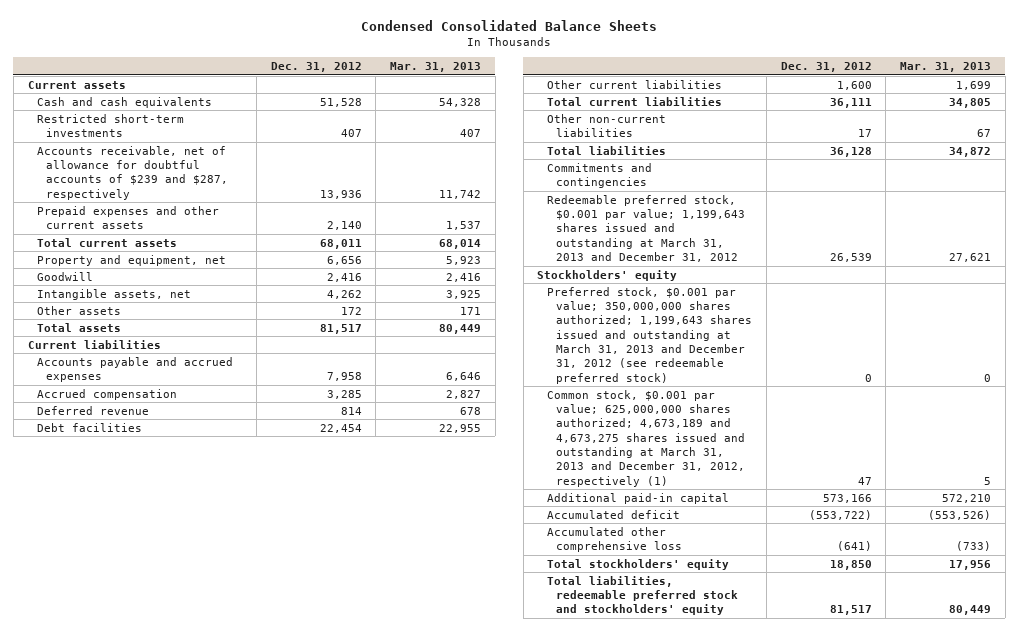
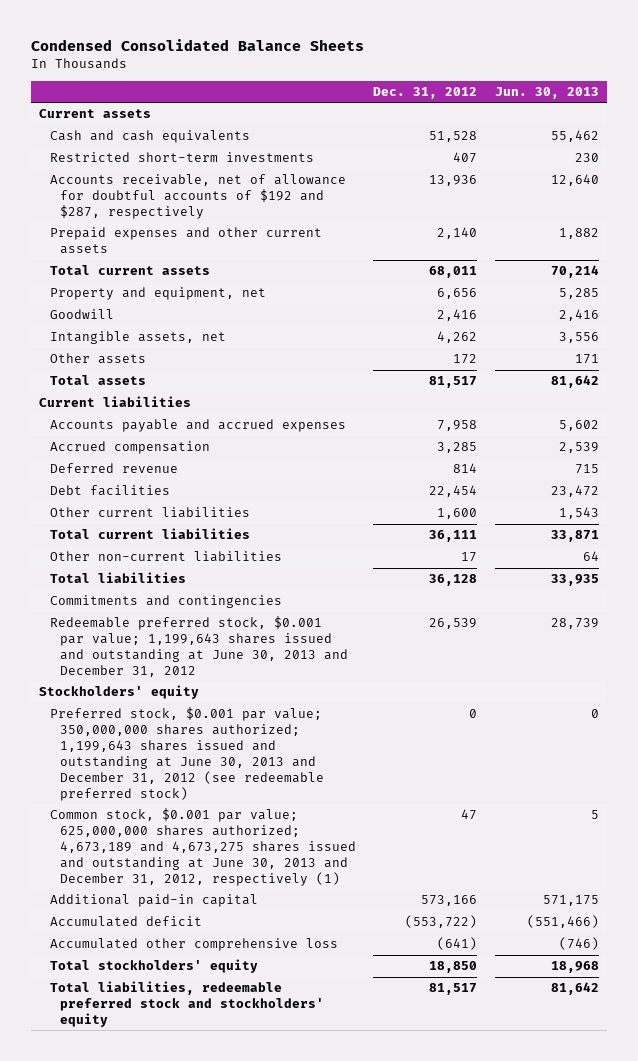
[390,61,482,72] Mar. 31, 2013 -> none
none -> [494,86,599,99] Jun. 30, 2013
[36,145,229,200] Accounts receivable, net of allowance for doubtful accounts of $239 and $287, respectively -> [49,174,346,220] Accounts receivable, net of allowance for doubtful accounts of $192 and $287, respectively
[546,194,746,263] Redeemable preferred stock, $0.001 par value; 1,199,643 shares issued and outstanding at March 31, 2013 and December 31, 2012 -> [49,616,349,678] Redeemable preferred stock, $0.001 par value; 1,199,643 shares issued and outstanding at June 30, 2013 and December 31, 2012
[546,286,753,384] Preferred stock, $0.001 par value; 350,000,000 shares authorized; 1,199,643 shares issued and outstanding at March 31, 2013 and December 31, 2012 (see redeemable preferred stock) -> [49,707,325,802] Preferred stock, $0.001 par value; 350,000,000 shares authorized; 1,199,643 shares issued and outstanding at June 30, 2013 and December 31, 2012 (see redeemable preferred stock)
[546,389,746,487] Common stock, $0.001 par value; 625,000,000 shares authorized; 4,673,189 and 4,673,275 shares issued and outstanding at March 31, 2013 and December 31, 2012, respectively (1) -> [49,808,357,887] Common stock, $0.001 par value; 625,000,000 shares authorized; 4,673,189 and 4,673,275 shares issued and outstanding at June 30, 2013 and December 31, 2012, respectively (1)

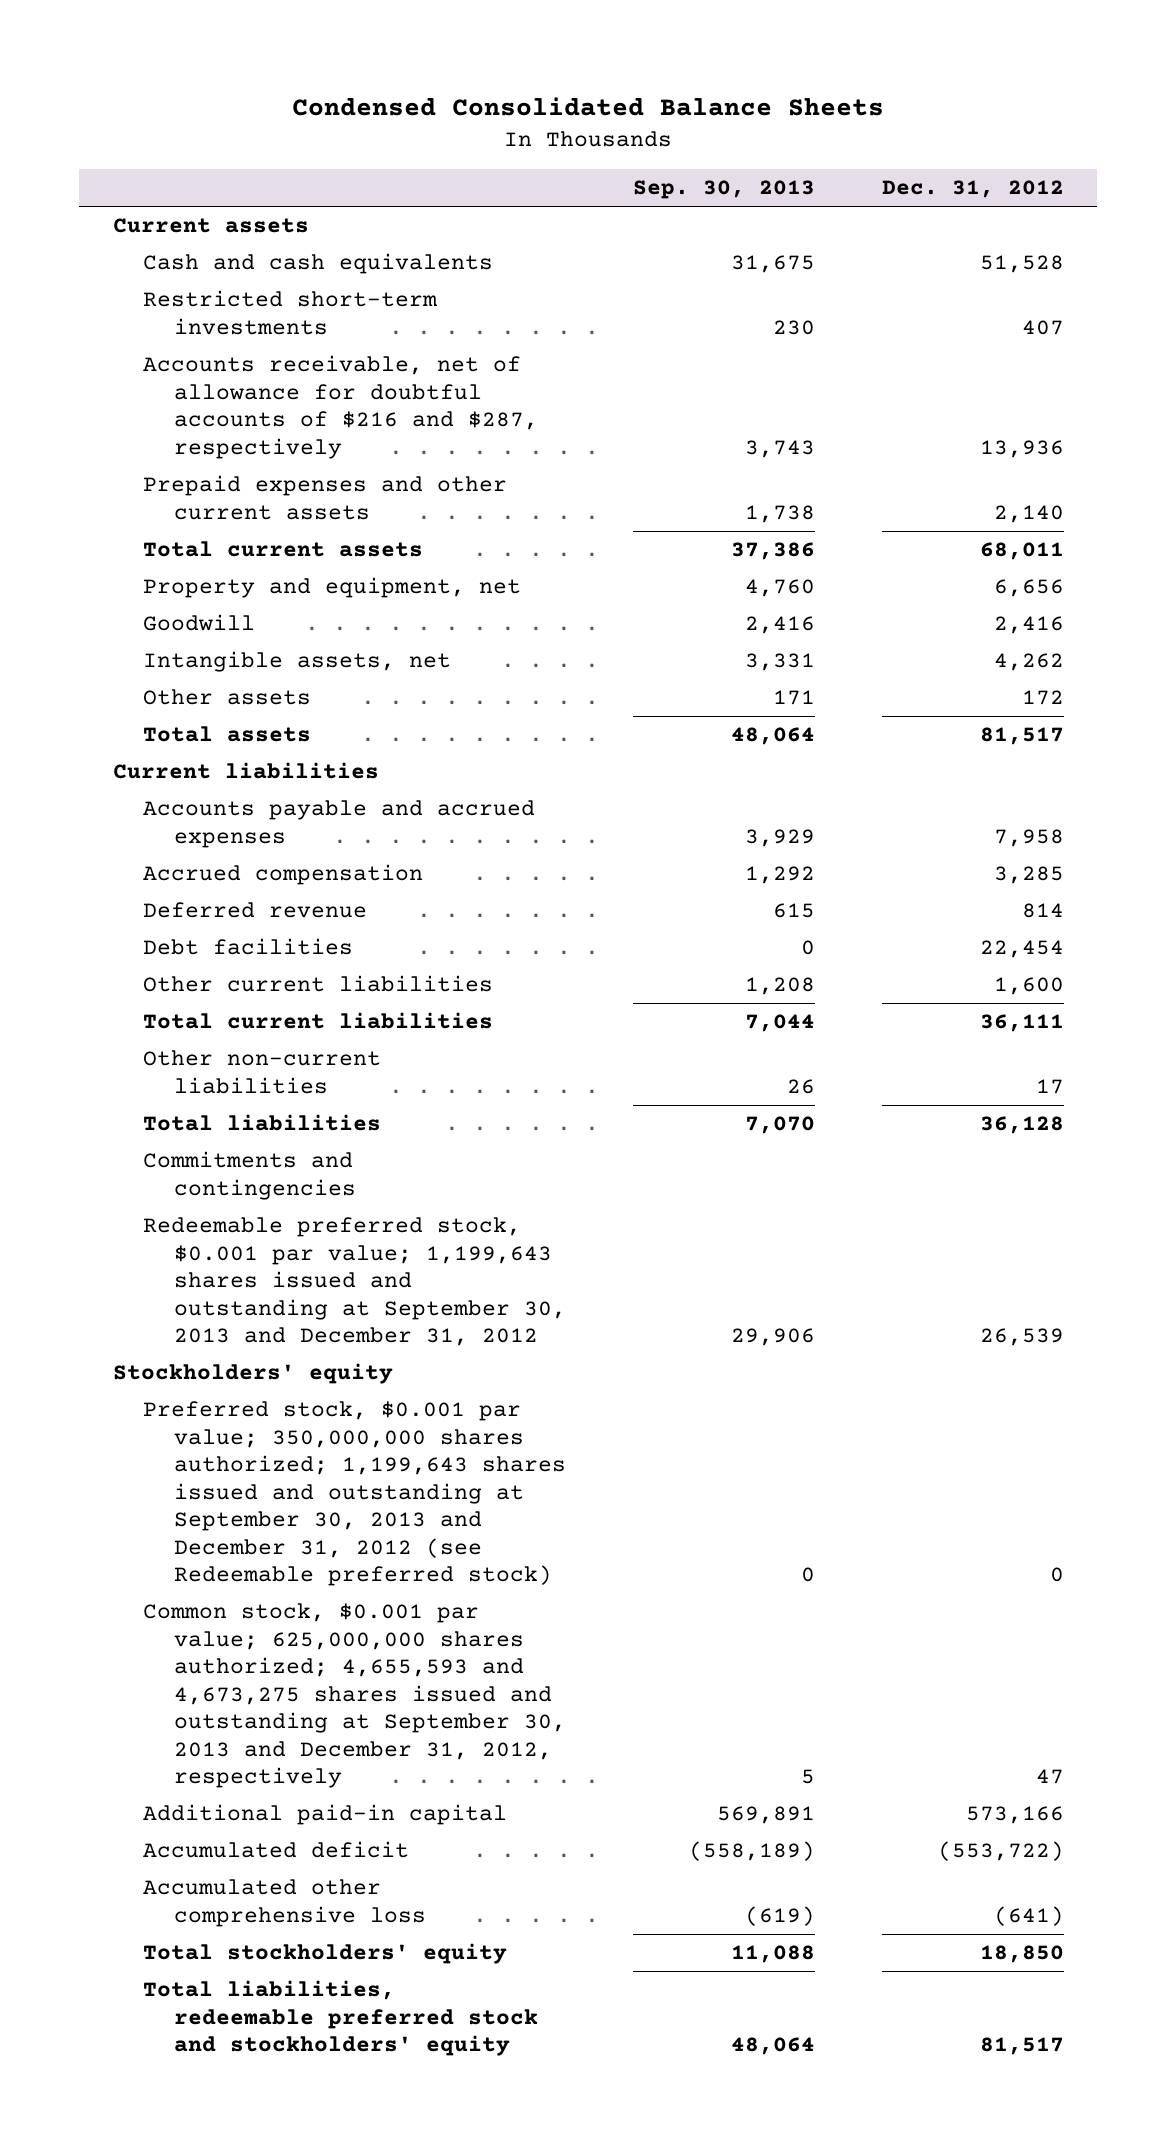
[494,86,599,99] Jun. 30, 2013 -> none
none -> [632,180,815,200] Sep. 30, 2013
[49,174,346,220] Accounts receivable, net of allowance for doubtful accounts of $192 and $287, respectively -> [143,355,538,459] Accounts receivable, net of allowance for doubtful accounts of $216 and $287, respectively
[49,616,349,678] Redeemable preferred stock, $0.001 par value; 1,199,643 shares issued and outstanding at June 30, 2013 and December 31, 2012 -> [143,1217,566,1347] Redeemable preferred stock, $0.001 par value; 1,199,643 shares issued and outstanding at September 30, 2013 and December 31, 2012
[49,707,325,802] Preferred stock, $0.001 par value; 350,000,000 shares authorized; 1,199,643 shares issued and outstanding at June 30, 2013 and December 31, 2012 (see redeemable preferred stock) -> [143,1401,566,1587] Preferred stock, $0.001 par value; 350,000,000 shares authorized; 1,199,643 shares issued and outstanding at September 30, 2013 and December 31, 2012 (see Redeemable preferred stock)
[49,808,357,887] Common stock, $0.001 par value; 625,000,000 shares authorized; 4,673,189 and 4,673,275 shares issued and outstanding at June 30, 2013 and December 31, 2012, respectively (1) -> [143,1603,566,1789] Common stock, $0.001 par value; 625,000,000 shares authorized; 4,655,593 and 4,673,275 shares issued and outstanding at September 30, 2013 and December 31, 2012, respectively

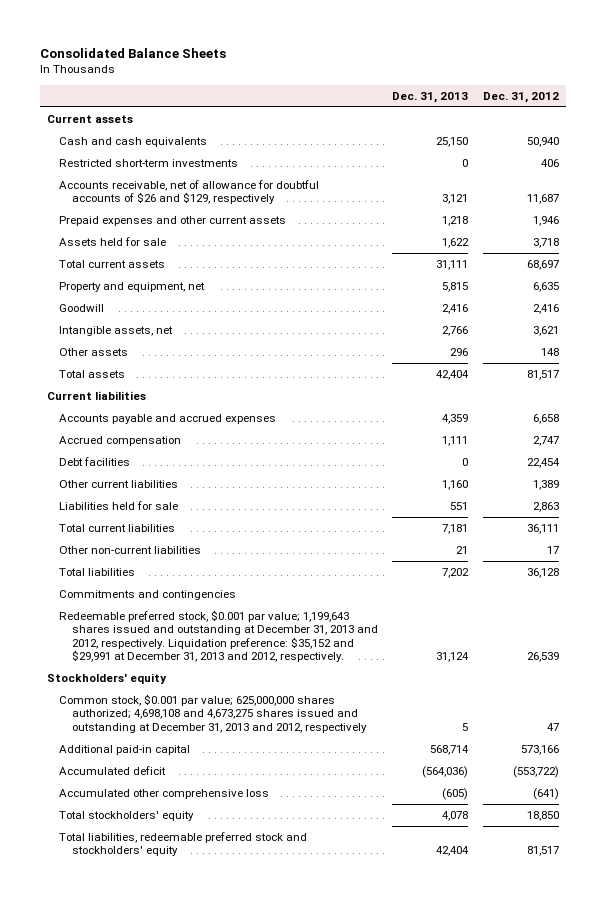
[292,96,885,116] Condensed Consolidated Balance Sheets -> [40,47,227,58] Consolidated Balance Sheets
[632,180,815,200] Sep. 30, 2013 -> none
none -> [392,92,469,104] Dec. 31, 2013
[979,255,1064,274] 51,528 -> [526,137,559,148] 50,940
[1021,319,1064,335] 407 -> [540,159,559,168] 406
[143,355,538,459] Accounts receivable, net of allowance for doubtful accounts of $216 and $287, respectively -> [59,180,320,205] Accounts receivable, net of allowance for doubtful accounts of $26 and $129, respectively
[979,439,1064,458] 13,936 -> [526,194,559,205] 11,687
[993,504,1064,523] 2,140 -> [532,216,559,227] 1,946
none -> [59,237,167,247] Assets held for sale
[979,542,1064,561] 68,011 -> [526,260,559,271] 68,697
[993,579,1064,598] 6,656 -> [532,282,559,293] 6,635
[993,653,1064,672] 4,262 -> [532,326,559,337] 3,621
[1021,690,1064,706] 172 -> [540,348,559,357] 148
[143,902,368,919] Deferred revenue -> none
[993,828,1064,847] 7,958 -> [532,414,559,425] 6,658
[993,866,1064,885] 3,285 -> [532,436,559,447] 2,747
[993,977,1064,996] 1,600 -> [532,480,559,491] 1,389
none -> [59,501,179,511] Liabilities held for sale
[143,1217,566,1347] Redeemable preferred stock, $0.001 par value; 1,199,643 shares issued and outstanding at September 30, 2013 and December 31, 2012 -> [59,610,378,662] Redeemable preferred stock, $0.001 par value; 1,199,643 shares issued and outstanding at December 31, 2013 and 2012, respectively. Liquidation preference: $35,152 and $29,991 at December 31, 2013 and 2012, respectively.
[143,1401,566,1587] Preferred stock, $0.001 par value; 350,000,000 shares authorized; 1,199,643 shares issued and outstanding at September 30, 2013 and December 31, 2012 (see Redeemable preferred stock) -> none
[143,1603,566,1789] Common stock, $0.001 par value; 625,000,000 shares authorized; 4,655,593 and 4,673,275 shares issued and outstanding at September 30, 2013 and December 31, 2012, respectively -> [59,694,367,733] Common stock, $0.001 par value; 625,000,000 shares authorized; 4,698,108 and 4,673,275 shares issued and outstanding at December 31, 2013 and 2012, respectively

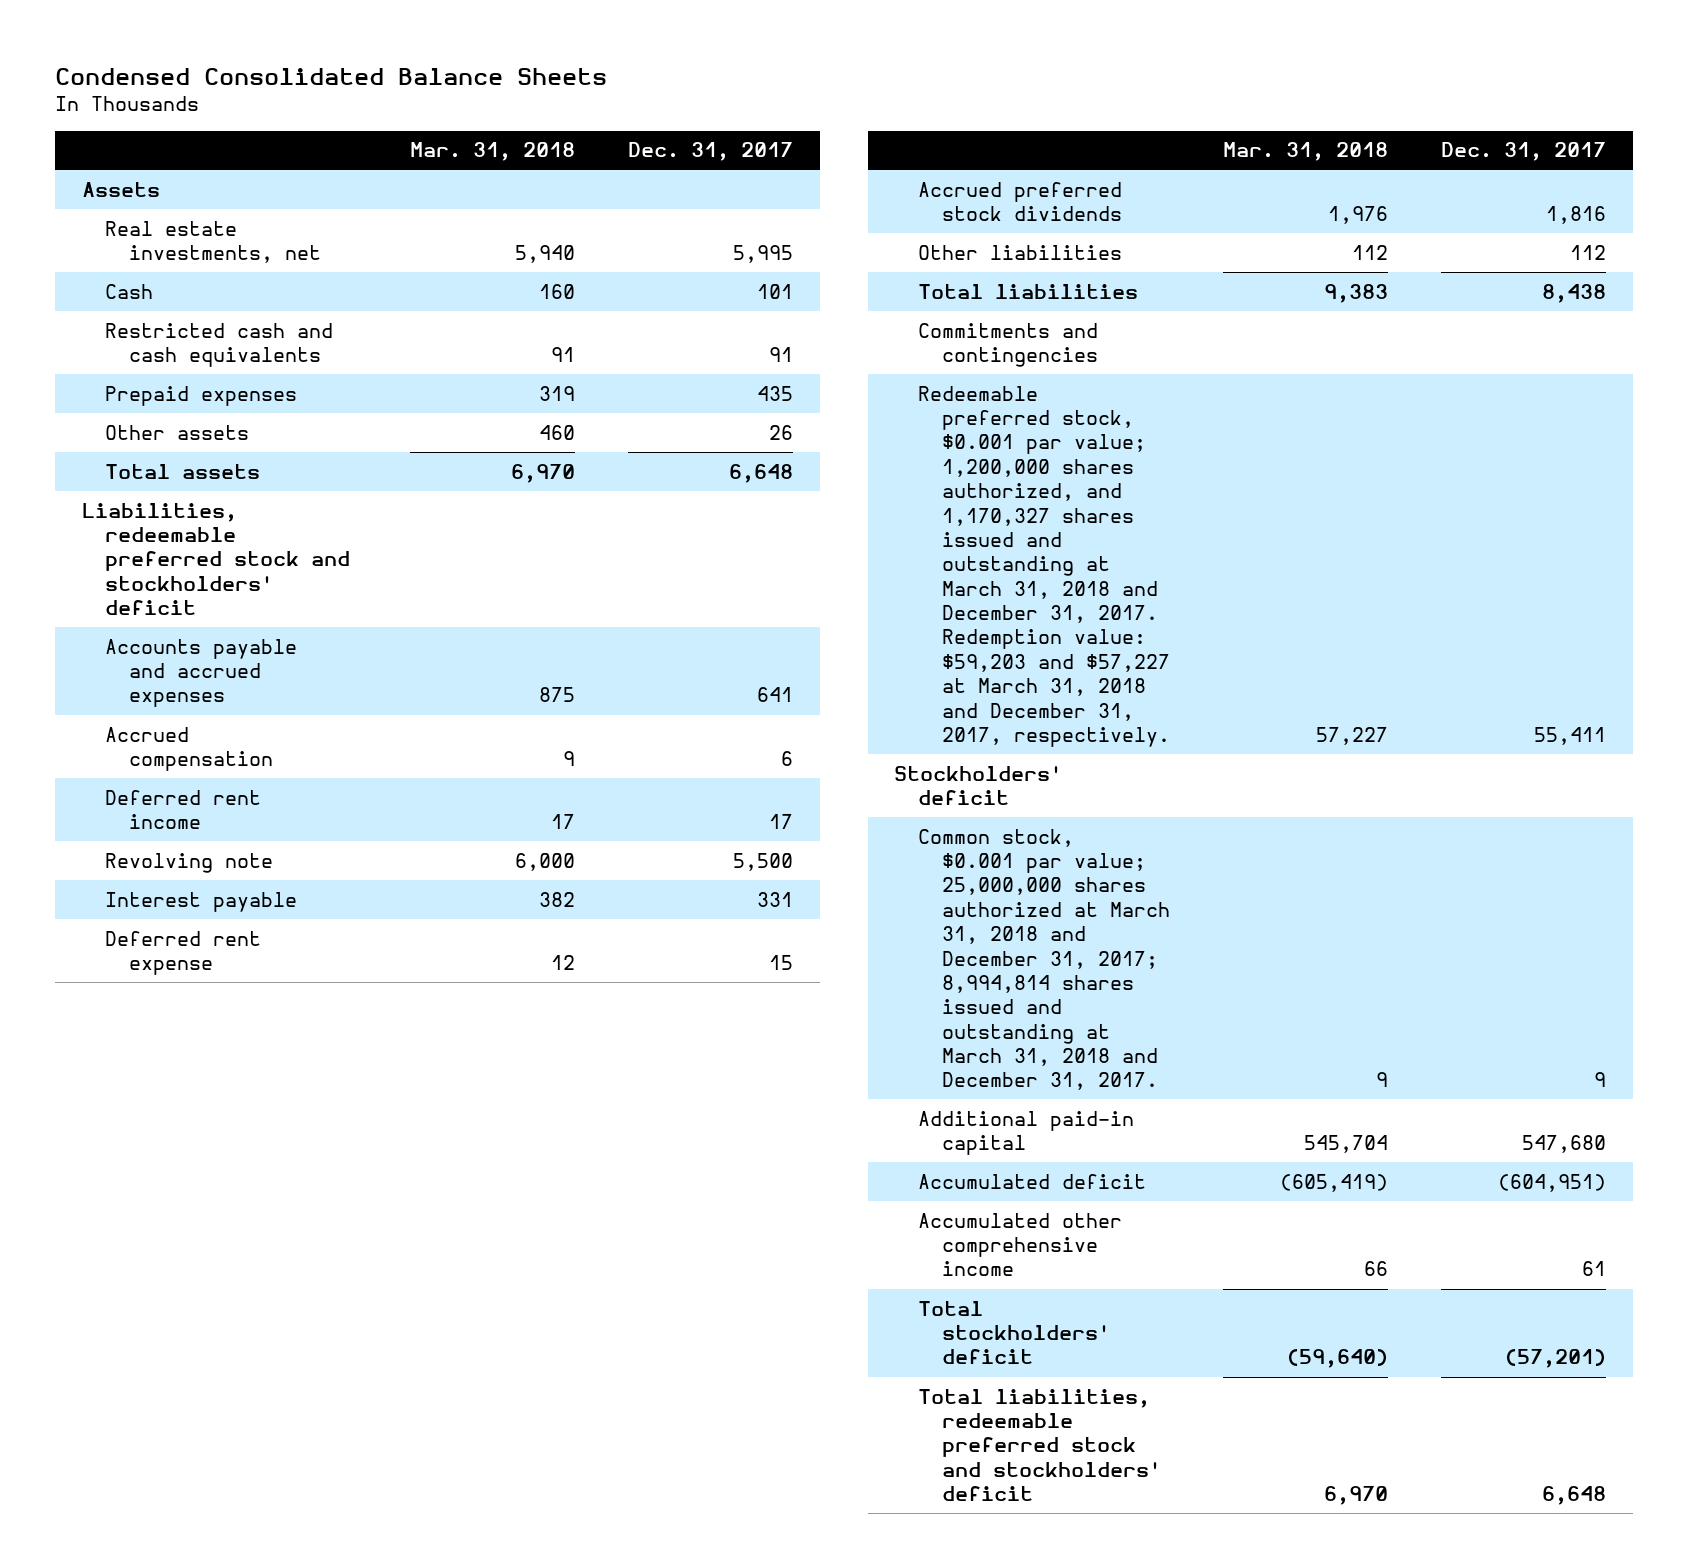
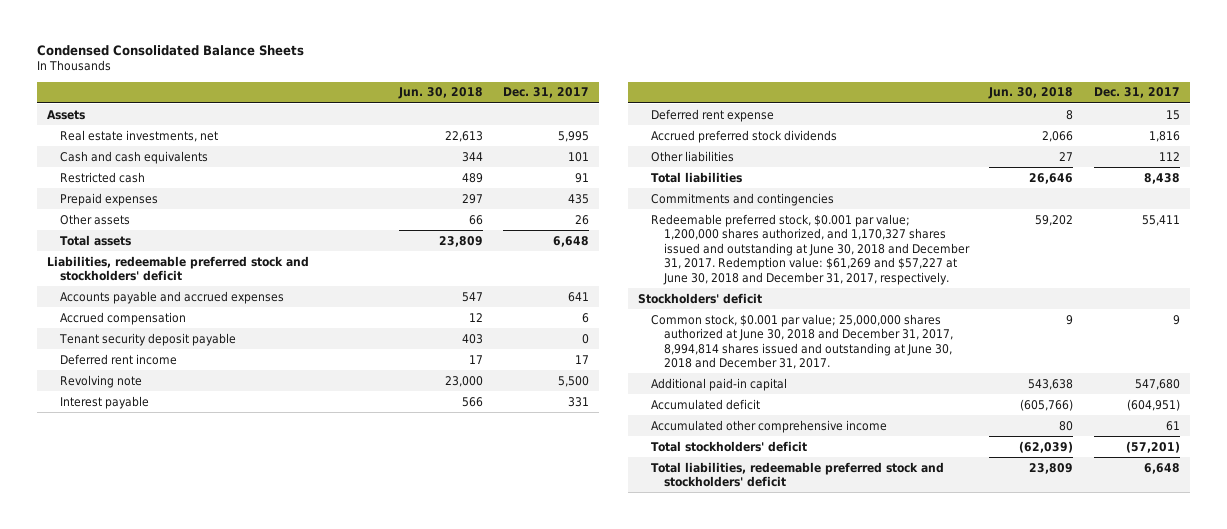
[410,142,576,162] Mar. 31, 2018 -> none
none -> [397,87,483,100] Jun. 30, 2018
[105,283,154,299] Cash -> [60,150,209,164] Cash and cash equivalents
[105,322,334,368] Restricted cash and cash equivalents -> [60,171,146,183] Restricted cash
none -> [59,332,237,346] Tenant security deposit payable
[918,385,1171,747] Redeemable preferred stock, $0.001 par value; 1,200,000 shares authorized, and 1,170,327 shares issued and outstanding at March 31, 2018 and December 31, 2017. Redemption value: $59,203 and $57,227 at March 31, 2018 and December 31, 2017, respectively. -> [650,213,970,285] Redeemable preferred stock, $0.001 par value; 1,200,000 shares authorized, and 1,170,327 shares issued and outstanding at June 30, 2018 and December 31, 2017. Redemption value: $61,269 and $57,227 at June 30, 2018 and December 31, 2017, respectively.
[918,828,1171,1091] Common stock, $0.001 par value; 25,000,000 shares authorized at March 31, 2018 and December 31, 2017; 8,994,814 shares issued and outstanding at March 31, 2018 and December 31, 2017. -> [650,313,953,370] Common stock, $0.001 par value; 25,000,000 shares authorized at June 30, 2018 and December 31, 2017, 8,994,814 shares issued and outstanding at June 30, 2018 and December 31, 2017.

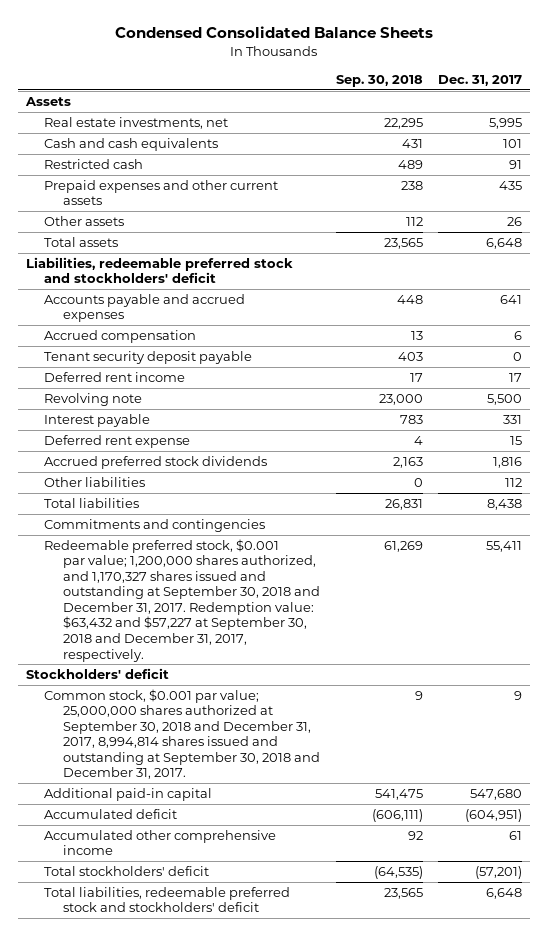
[397,87,483,100] Jun. 30, 2018 -> none
none -> [335,75,423,88] Sep. 30, 2018
[60,192,159,206] Prepaid expenses -> [44,179,279,206] Prepaid expenses and other current assets
[650,213,970,285] Redeemable preferred stock, $0.001 par value; 1,200,000 shares authorized, and 1,170,327 shares issued and outstanding at June 30, 2018 and December 31, 2017. Redemption value: $61,269 and $57,227 at June 30, 2018 and December 31, 2017, respectively. -> [44,538,321,662] Redeemable preferred stock, $0.001 par value; 1,200,000 shares authorized, and 1,170,327 shares issued and outstanding at September 30, 2018 and December 31, 2017. Redemption value: $63,432 and $57,227 at September 30, 2018 and December 31, 2017, respectively.
[650,313,953,370] Common stock, $0.001 par value; 25,000,000 shares authorized at June 30, 2018 and December 31, 2017, 8,994,814 shares issued and outstanding at June 30, 2018 and December 31, 2017. -> [44,688,321,780] Common stock, $0.001 par value; 25,000,000 shares authorized at September 30, 2018 and December 31, 2017, 8,994,814 shares issued and outstanding at September 30, 2018 and December 31, 2017.

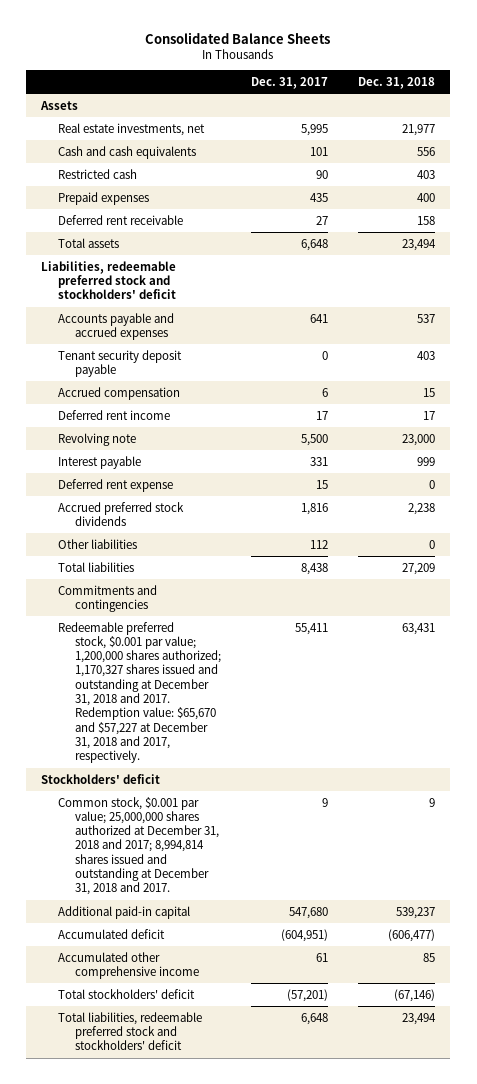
[114,26,433,39] Condensed Consolidated Balance Sheets -> [145,31,331,44] Consolidated Balance Sheets
[335,75,423,88] Sep. 30, 2018 -> none
none -> [358,77,436,90] Dec. 31, 2018
[44,215,125,226] Other assets -> none
[509,159,523,169] 91 -> [316,169,329,179] 90
[44,179,279,206] Prepaid expenses and other current assets -> [58,191,150,205] Prepaid expenses
none -> [58,214,184,225] Deferred rent receivable
[44,329,197,343] Accrued compensation -> [58,386,181,400] Accrued compensation
[44,538,321,662] Redeemable preferred stock, $0.001 par value; 1,200,000 shares authorized, and 1,170,327 shares issued and outstanding at September 30, 2018 and December 31, 2017. Redemption value: $63,432 and $57,227 at September 30, 2018 and December 31, 2017, respectively. -> [58,621,222,764] Redeemable preferred stock, $0.001 par value; 1,200,000 shares authorized; 1,170,327 shares issued and outstanding at December 31, 2018 and 2017. Redemption value: $65,670 and $57,227 at December 31, 2018 and 2017, respectively.
[44,688,321,780] Common stock, $0.001 par value; 25,000,000 shares authorized at September 30, 2018 and December 31, 2017, 8,994,814 shares issued and outstanding at September 30, 2018 and December 31, 2017. -> [58,796,220,896] Common stock, $0.001 par value; 25,000,000 shares authorized at December 31, 2018 and 2017; 8,994,814 shares issued and outstanding at December 31, 2018 and 2017.

